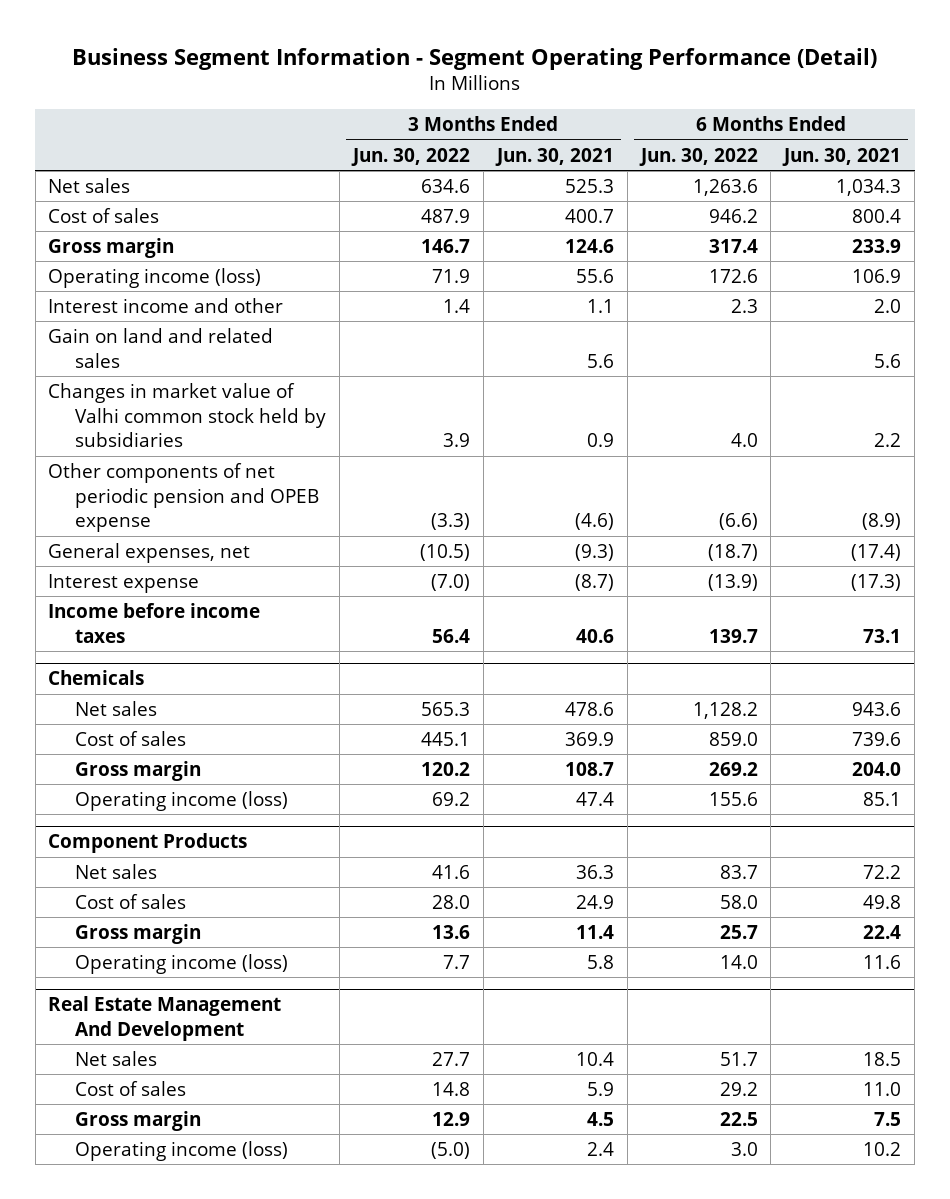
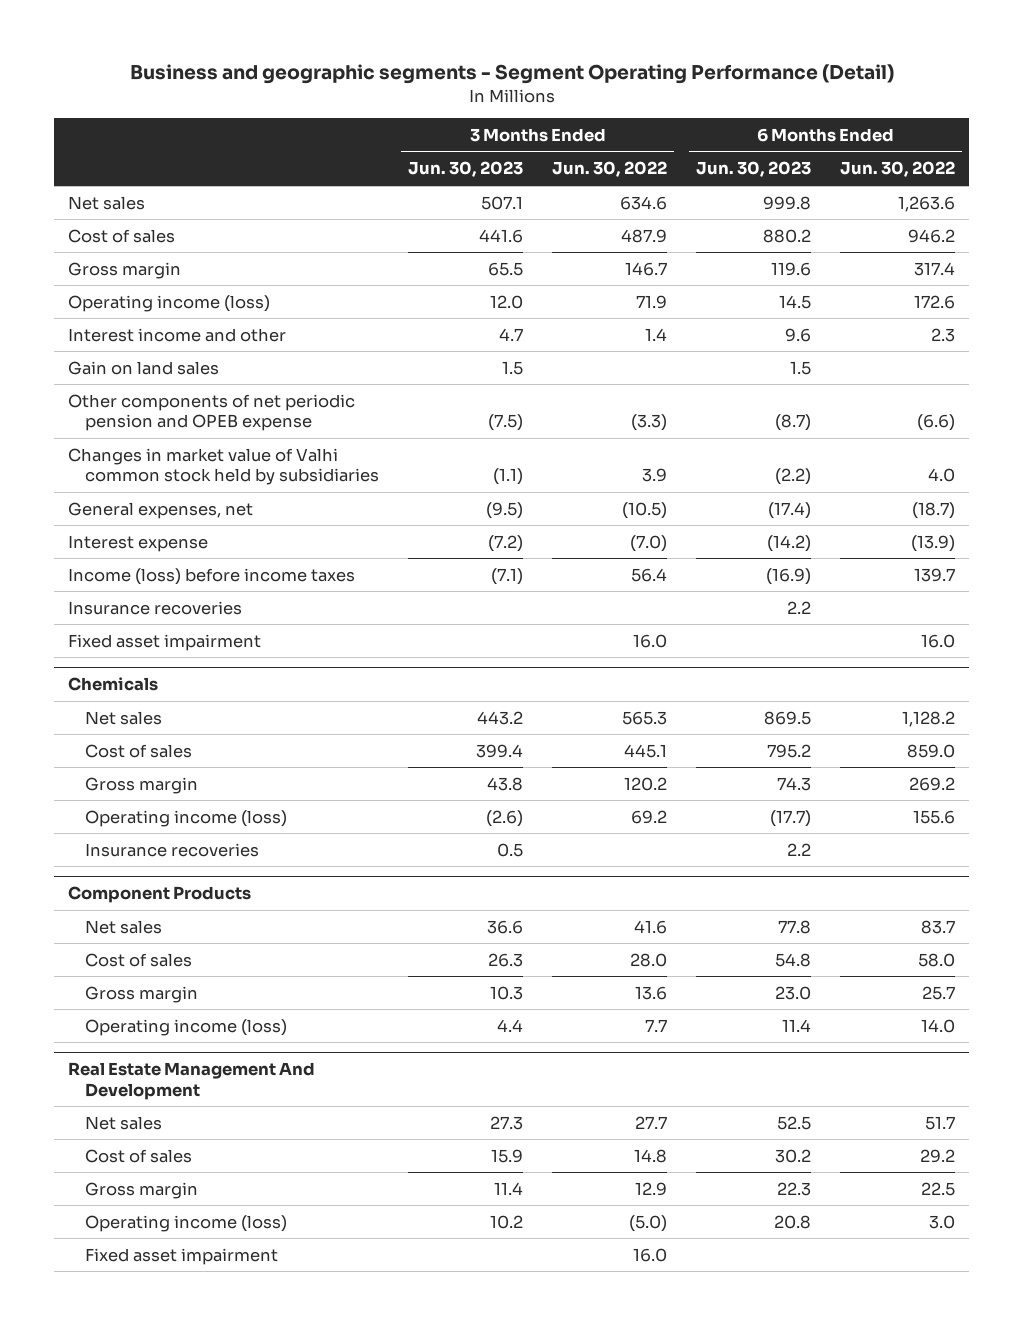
[71,47,877,70] Business Segment Information - Segment Operating Performance (Detail) -> [129,64,894,85] Business and geographic segments - Segment Operating Performance (Detail)
[494,147,614,166] Jun. 30, 2021 -> none
[782,147,902,166] Jun. 30, 2021 -> none
none -> [408,161,524,178] Jun. 30, 2023
none -> [696,161,812,178] Jun. 30, 2023
[48,327,274,368] Gain on land and related sales -> [68,360,220,375] Gain on land sales
[48,382,327,448] Changes in market value of Valhi common stock held by subsidiaries -> [68,447,380,486] Changes in market value of Valhi common stock held by subsidiaries
[48,602,261,643] Income before income taxes -> [68,567,356,585] Income (loss) before income taxes
none -> [68,600,243,615] Insurance recoveries
none -> [68,633,262,651] Fixed asset impairment
none -> [85,842,260,857] Insurance recoveries
none -> [85,1247,279,1265] Fixed asset impairment

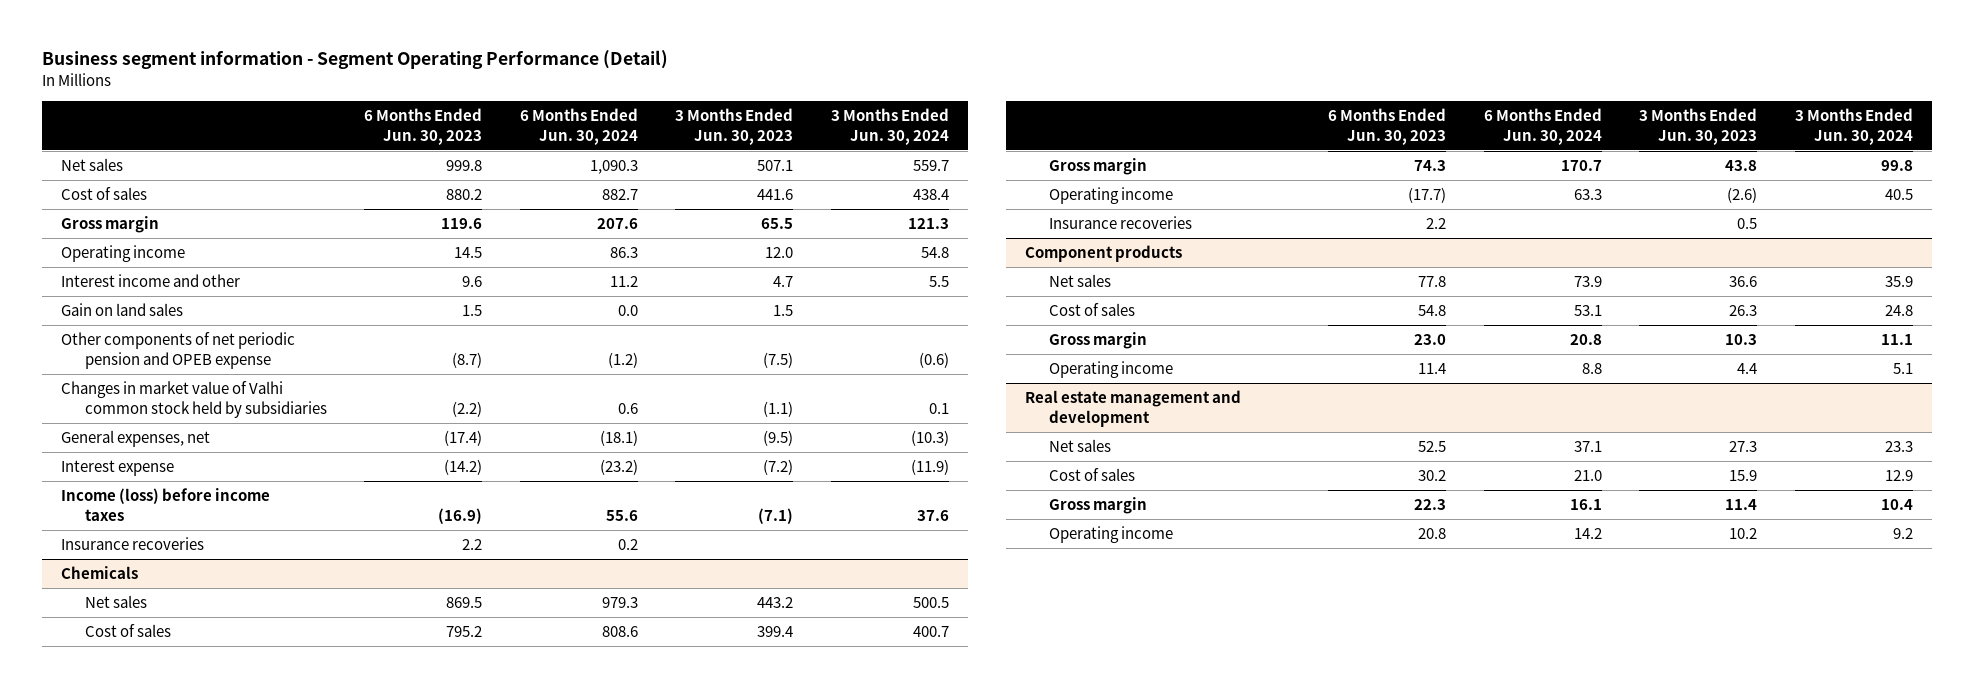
[129,64,894,85] Business and geographic segments - Segment Operating Performance (Detail) -> [41,50,668,70] Business segment information - Segment Operating Performance (Detail)
[552,161,668,178] Jun. 30, 2022 -> none
[840,161,956,178] Jun. 30, 2022 -> none
none -> [519,108,638,145] 6 Months Ended Jun. 30, 2024
none -> [831,108,950,145] 3 Months Ended Jun. 30, 2024
[68,294,271,312] Operating income (loss) -> [60,245,185,263] Operating income
[68,633,262,651] Fixed asset impairment -> none
[85,809,288,827] Operating income (loss) -> [1048,187,1173,205] Operating income
[68,886,252,904] Component Products -> [1024,245,1182,263] Component products
[85,1018,288,1036] Operating income (loss) -> [1048,361,1173,379] Operating income
[68,1062,316,1100] Real Estate Management And Development -> [1024,390,1241,427] Real estate management and development
[85,1247,279,1265] Fixed asset impairment -> none
[85,1214,288,1232] Operating income (loss) -> [1048,526,1173,544] Operating income

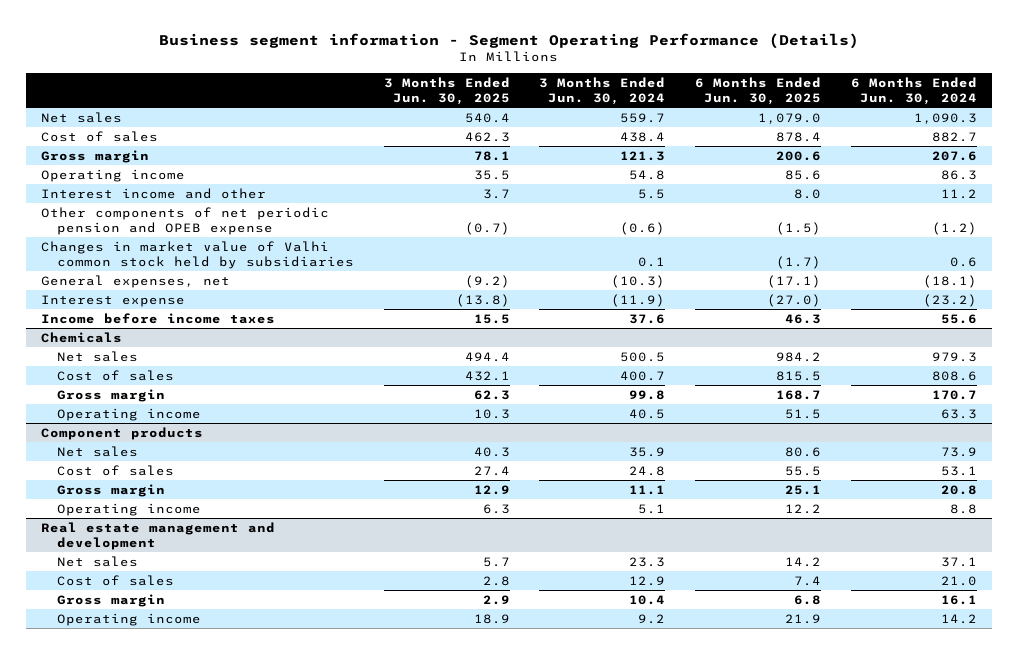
[41,50,668,70] Business segment information - Segment Operating Performance (Detail) -> [158,32,859,49] Business segment information - Segment Operating Performance (Details)
[364,108,483,145] 6 Months Ended Jun. 30, 2023 -> none
[675,108,794,145] 3 Months Ended Jun. 30, 2023 -> none
none -> [383,76,510,106] 3 Months Ended Jun. 30, 2025
none -> [694,76,821,106] 6 Months Ended Jun. 30, 2025
[60,303,183,317] Gain on land sales -> none
[60,537,204,551] Insurance recoveries -> none
[60,488,270,521] Income (loss) before income taxes -> [40,312,275,324] Income before income taxes
[1048,216,1192,230] Insurance recoveries -> none

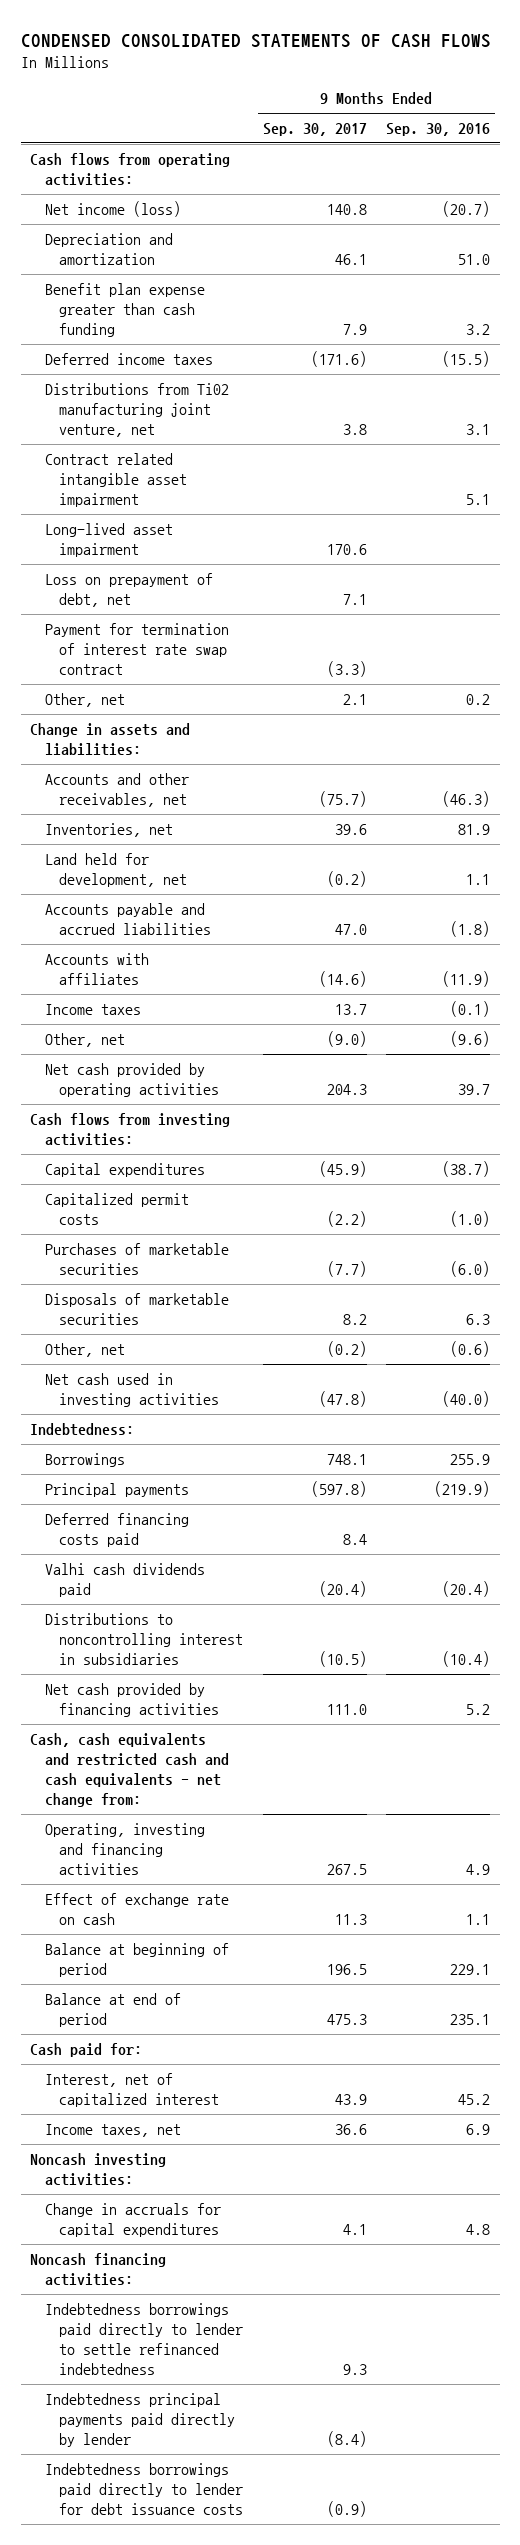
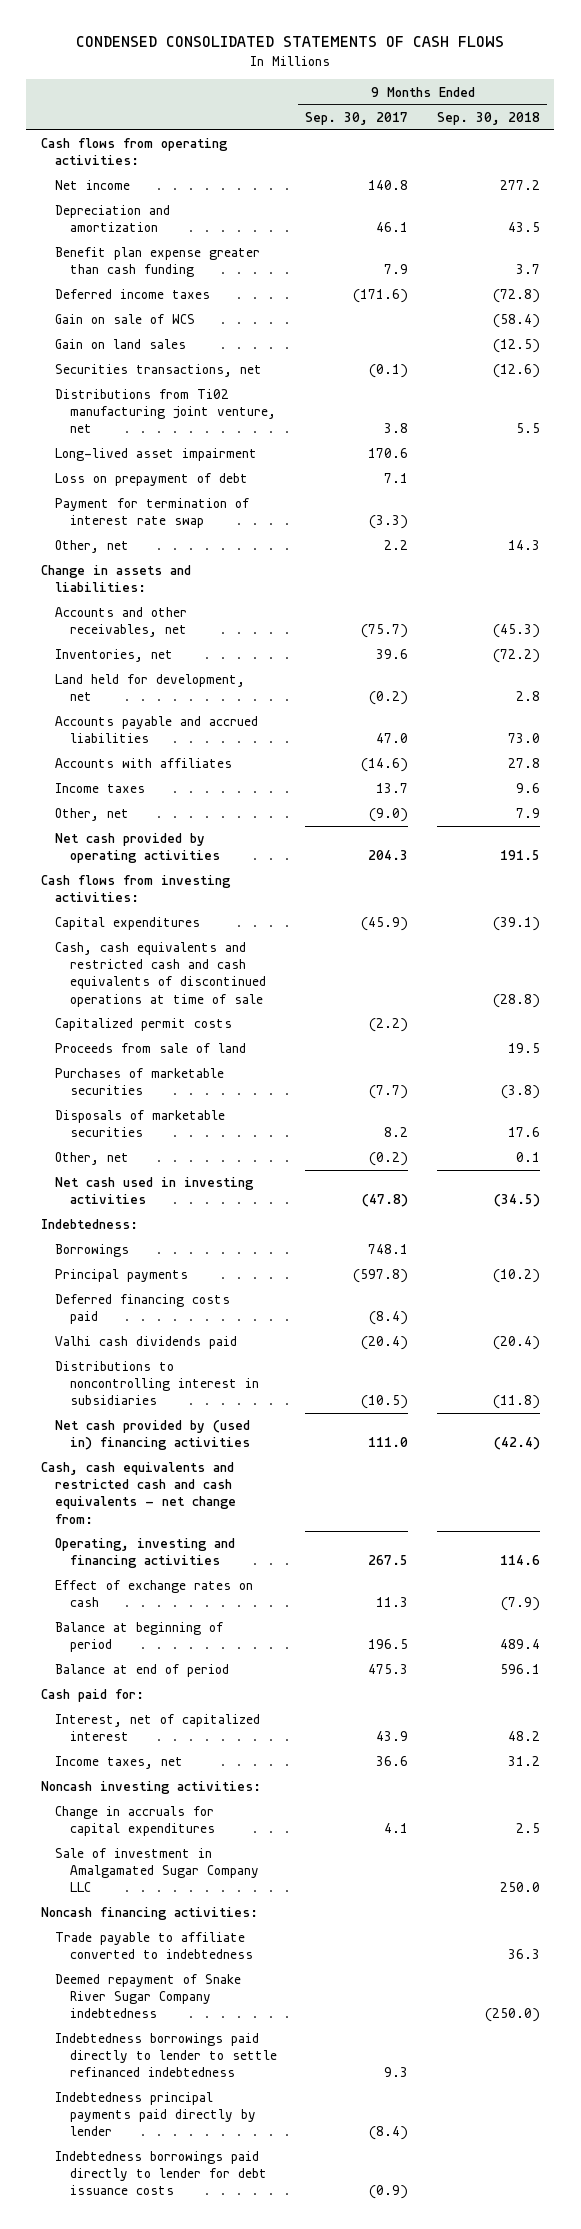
[386,123,491,137] Sep. 30, 2016 -> none
none -> [437,111,541,125] Sep. 30, 2018
[44,201,181,218] Net income (loss) -> [55,180,131,191] Net income
none -> [55,314,196,325] Gain on sale of WCS
none -> [55,339,187,350] Gain on land sales
none -> [55,364,263,378] Securities transactions, net
[44,453,188,508] Contract related intangible asset impairment -> none
[44,573,213,608] Loss on prepayment of debt, net -> [55,473,249,487] Loss on prepayment of debt
[44,623,229,676] Payment for termination of interest rate swap contract -> [55,498,250,529] Payment for termination of interest rate swap
[342,694,367,706] 2.1 -> [384,540,409,551] 2.2
none -> [55,942,266,1007] Cash, cash equivalents and restricted cash and cash equivalents of discontinued operations at time of sale
none -> [55,1043,247,1054] Proceeds from sale of land
[342,1534,367,1546] 8.4 -> [369,1311,409,1326] (8.4)
[44,1683,220,1718] Net cash provided by financing activities -> [55,1420,251,1451] Net cash provided by (used in) financing activities
[44,1893,229,1926] Effect of exchange rate on cash -> [55,1580,254,1608] Effect of exchange rates on cash
none -> [55,1848,259,1893] Sale of investment in Amalgamated Sugar Company LLC
none -> [55,1932,253,1960] Trade payable to affiliate converted to indebtedness
none -> [55,1974,242,2019] Deemed repayment of Snake River Sugar Company indebtedness

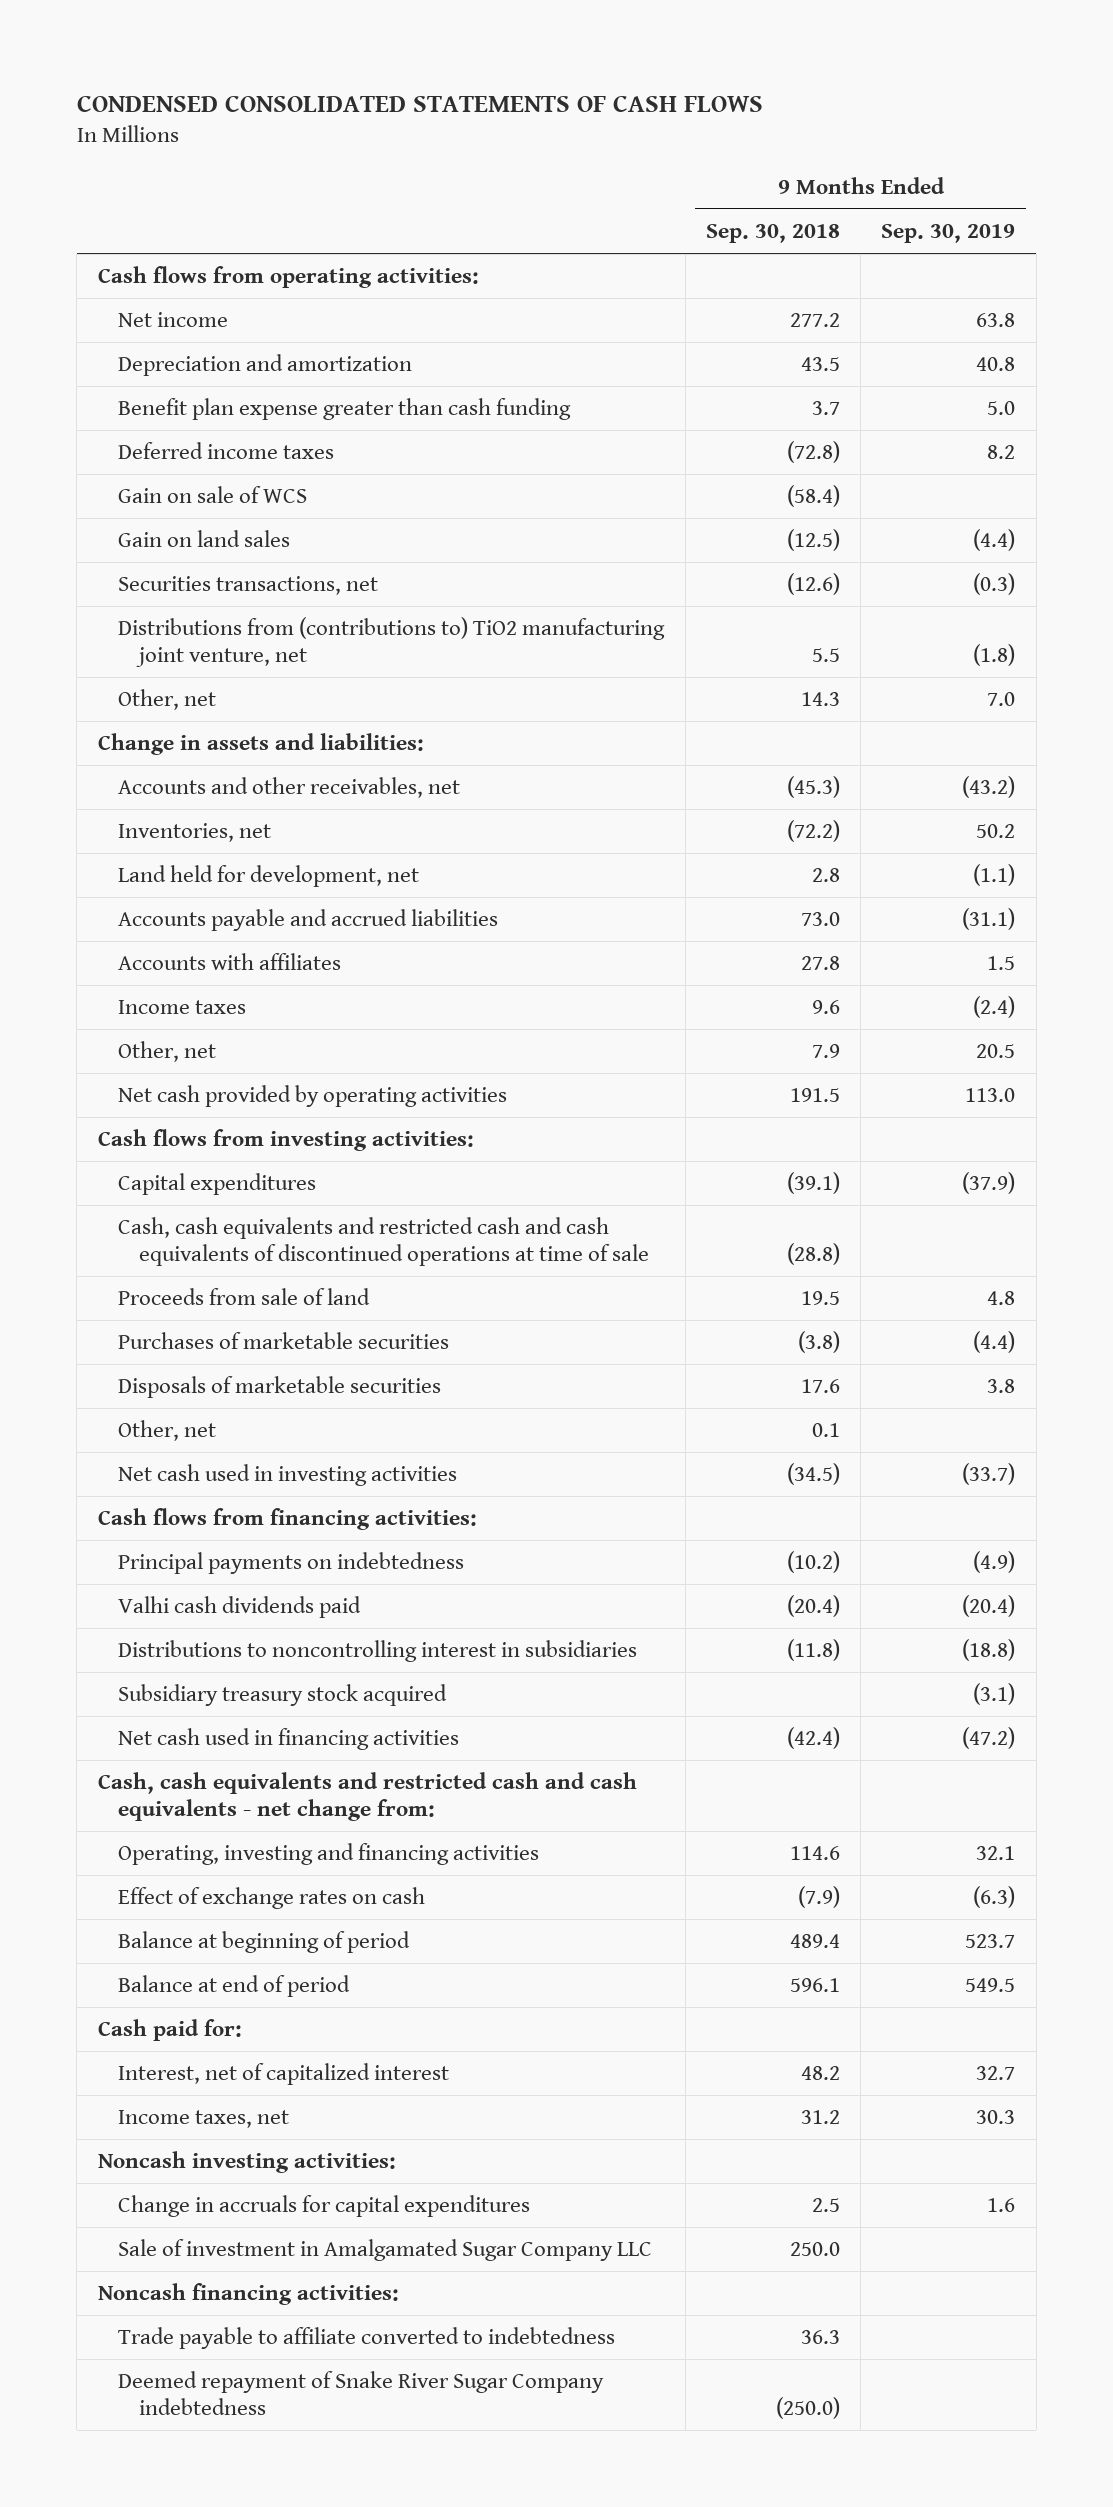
[305,111,409,125] Sep. 30, 2017 -> none
none -> [881,223,1016,243] Sep. 30, 2019
[55,448,258,462] Long-lived asset impairment -> none
[55,473,249,487] Loss on prepayment of debt -> none
[55,498,250,529] Payment for termination of interest rate swap -> none
[55,389,276,434] Distributions from Ti02 manufacturing joint venture, net -> [118,617,666,667] Distributions from (contributions to) TiO2 manufacturing joint venture, net
[55,1018,233,1032] Capitalized permit costs -> none
[40,1219,138,1230] Indebtedness: -> none
[55,1244,130,1258] Borrowings -> none
[55,1294,231,1325] Deferred financing costs paid -> none
none -> [97,1508,477,1531] Cash flows from financing activities:
[55,1269,189,1283] Principal payments -> [118,1552,465,1575] Principal payments on indebtedness
none -> [118,1684,448,1707] Subsidiary treasury stock acquired
[55,1420,251,1451] Net cash provided by (used in) financing activities -> [118,1728,460,1751] Net cash used in financing activities
[55,2033,277,2078] Indebtedness borrowings paid directly to lender to settle refinanced indebtedness -> none
[55,2092,256,2137] Indebtedness principal payments paid directly by lender -> none
[55,2151,267,2196] Indebtedness borrowings paid directly to lender for debt issuance costs -> none

